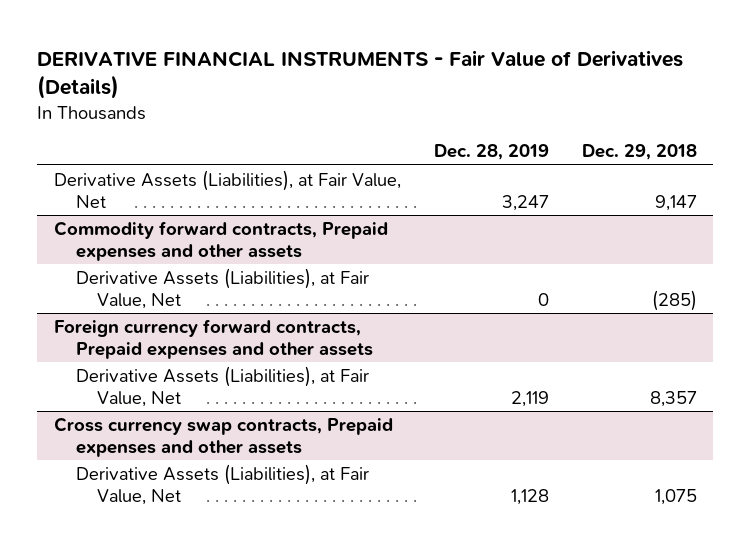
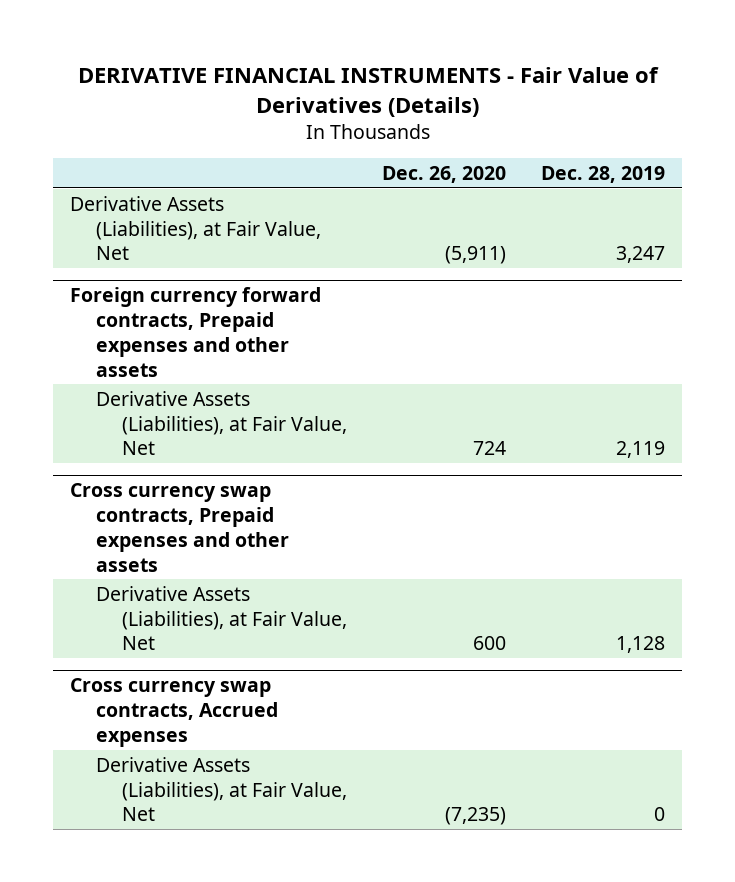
[581,144,697,161] Dec. 29, 2018 -> none
none -> [382,166,507,184] Dec. 26, 2020
[53,221,388,261] Commodity forward contracts, Prepaid expenses and other assets -> none
[75,268,369,309] Derivative Assets (Liabilities), at Fair Value, Net -> none
none -> [70,678,279,747] Cross currency swap contracts, Accrued expenses
none -> [96,756,348,822] Derivative Assets (Liabilities), at Fair Value, Net

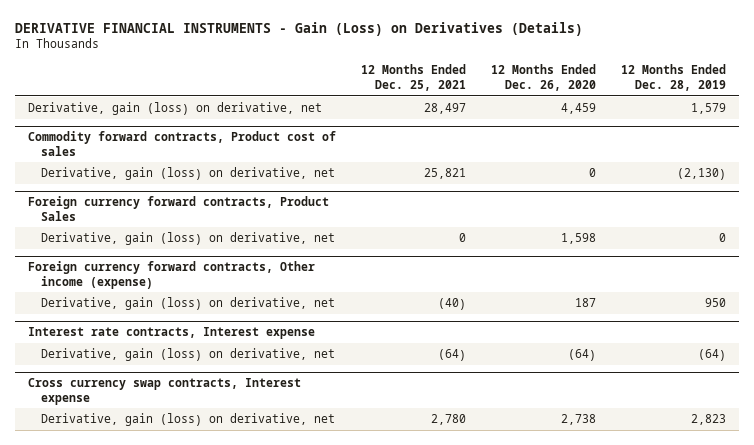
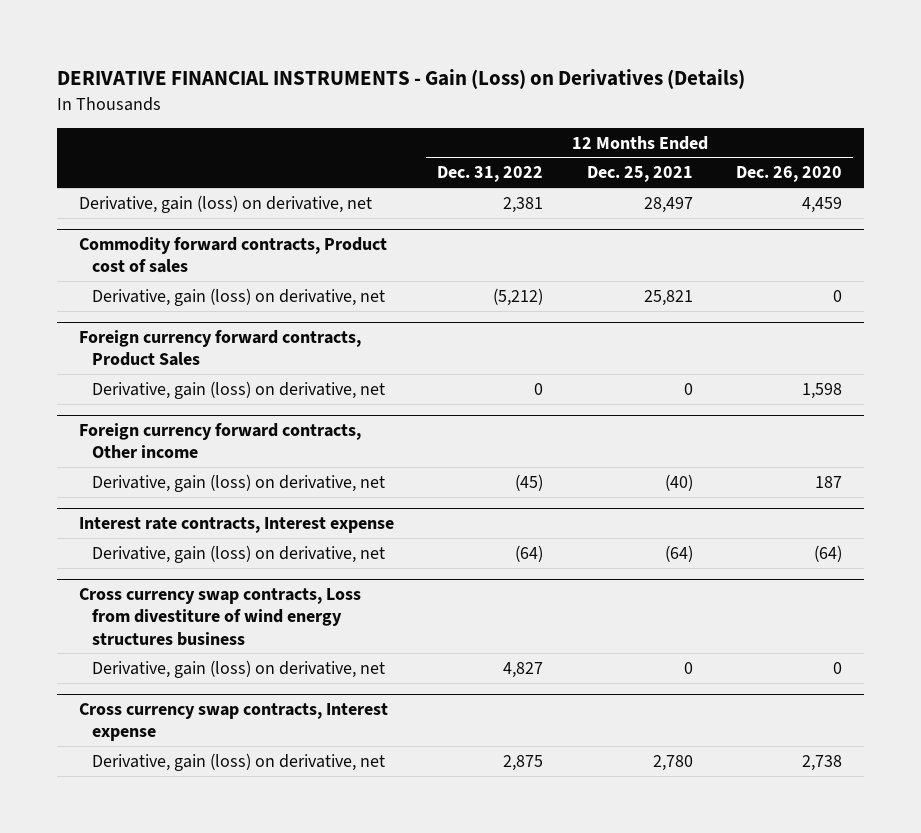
[621,64,727,91] 12 Months Ended Dec. 28, 2019 -> none
none -> [437,166,544,183] Dec. 31, 2022
[27,261,315,289] Foreign currency forward contracts, Other income (expense) -> [78,422,361,459] Foreign currency forward contracts, Other income
none -> [78,587,361,646] Cross currency swap contracts, Loss from divestiture of wind energy structures business
none -> [91,659,385,678] Derivative, gain (loss) on derivative, net

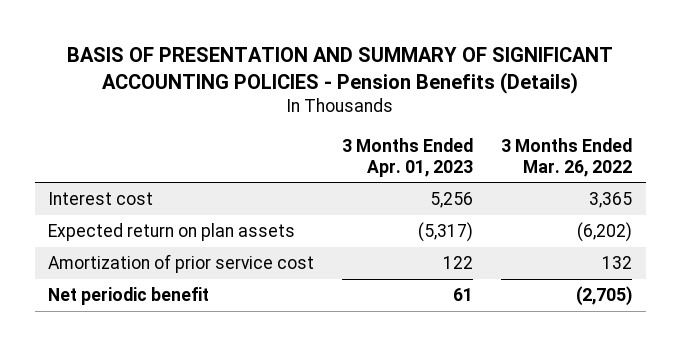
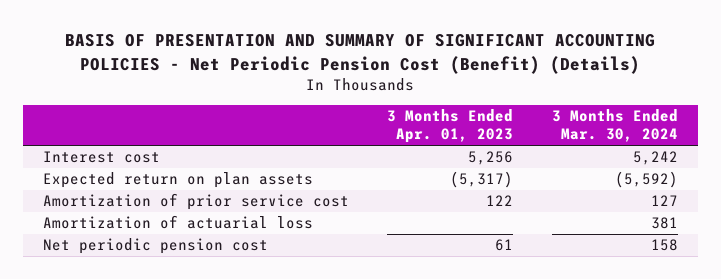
[67,46,614,94] BASIS OF PRESENTATION AND SUMMARY OF SIGNIFICANT ACCOUNTING POLICIES - Pension Benefits (Details) -> [65,34,656,74] BASIS OF PRESENTATION AND SUMMARY OF SIGNIFICANT ACCOUNTING POLICIES - Net Periodic Pension Cost (Benefit) (Details)
[500,137,632,177] 3 Months Ended Mar. 26, 2022 -> none
none -> [552,109,679,143] 3 Months Ended Mar. 30, 2024
none -> [42,215,313,230] Amortization of actuarial loss
[48,287,210,306] Net periodic benefit -> [42,238,268,255] Net periodic pension cost

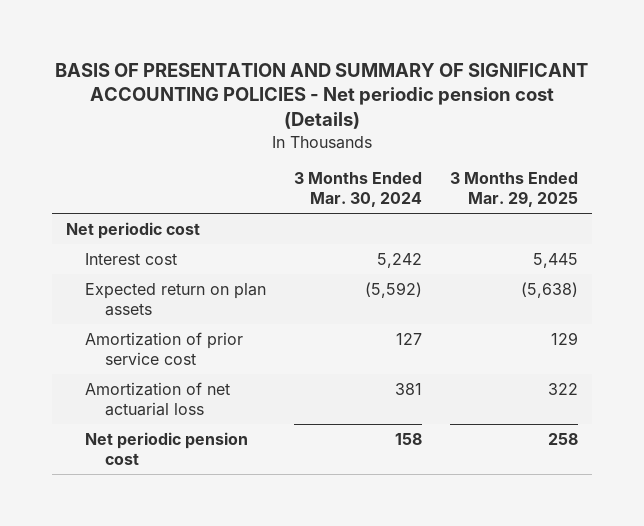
[65,34,656,74] BASIS OF PRESENTATION AND SUMMARY OF SIGNIFICANT ACCOUNTING POLICIES - Net Periodic Pension Cost (Benefit) (Details) -> [54,62,588,130] BASIS OF PRESENTATION AND SUMMARY OF SIGNIFICANT ACCOUNTING POLICIES - Net periodic pension cost (Details)
[387,109,514,144] 3 Months Ended Apr. 01, 2023 -> none
none -> [449,172,578,208] 3 Months Ended Mar. 29, 2025
none -> [65,221,200,239] Net periodic cost
[42,215,313,230] Amortization of actuarial loss -> [85,381,231,416] Amortization of net actuarial loss

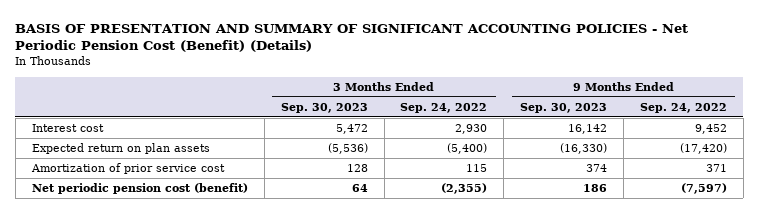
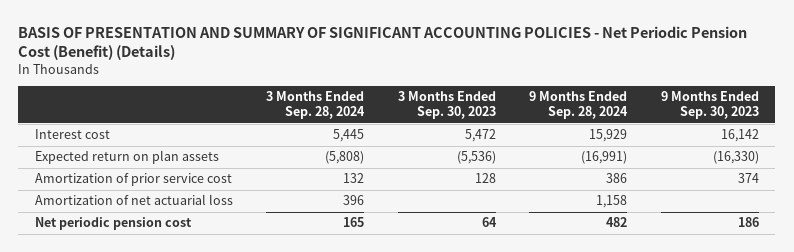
[400,102,488,113] Sep. 24, 2022 -> none
[640,102,728,113] Sep. 24, 2022 -> none
none -> [266,91,366,120] 3 Months Ended Sep. 28, 2024
none -> [529,91,629,120] 9 Months Ended Sep. 28, 2024
none -> [35,194,234,206] Amortization of net actuarial loss
[31,183,248,195] Net periodic pension cost (benefit) -> [35,217,193,231] Net periodic pension cost

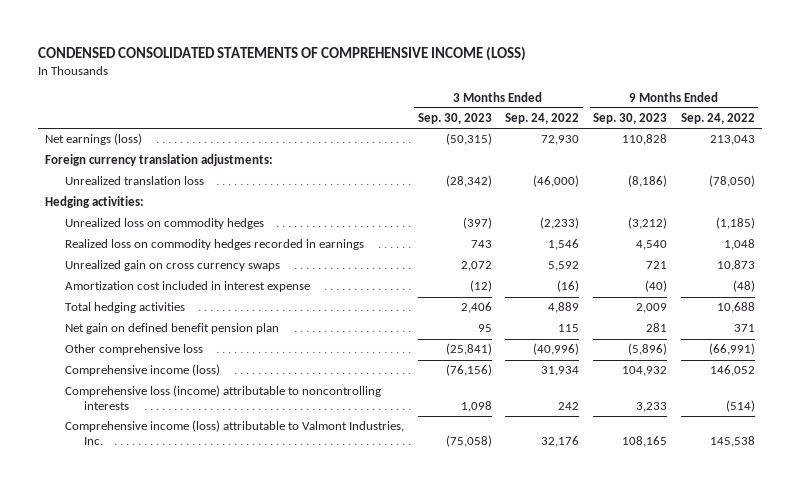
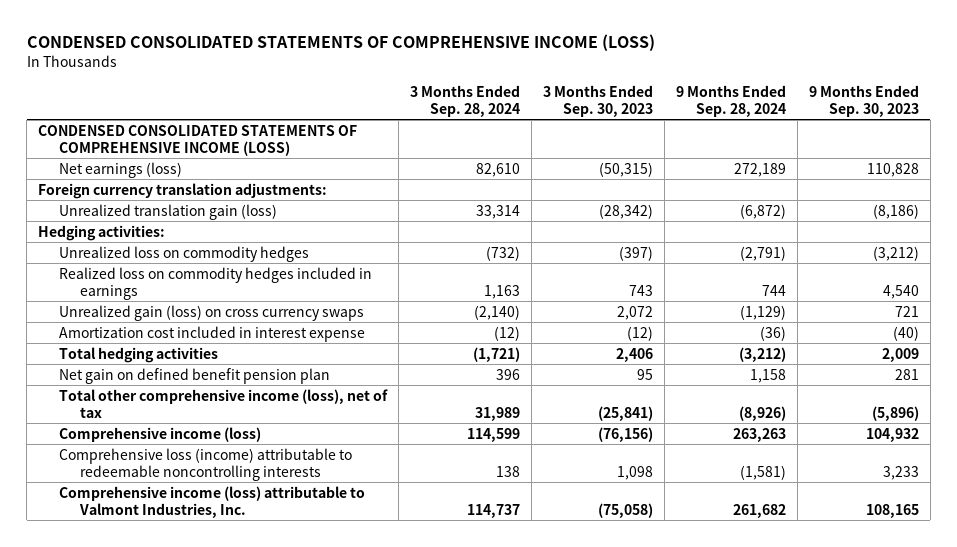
[505,113,580,125] Sep. 24, 2022 -> none
[680,113,755,125] Sep. 24, 2022 -> none
none -> [410,84,521,117] 3 Months Ended Sep. 28, 2024
none -> [675,84,786,117] 9 Months Ended Sep. 28, 2024
none -> [38,124,358,156] CONDENSED CONSOLIDATED STATEMENTS OF COMPREHENSIVE INCOME (LOSS)
[64,176,204,186] Unrealized translation loss -> [59,203,278,220] Unrealized translation gain (loss)
[64,239,364,251] Realized loss on commodity hedges recorded in earnings -> [59,266,373,300] Realized loss on commodity hedges included in earnings
[64,260,280,272] Unrealized gain on cross currency swaps -> [59,304,365,321] Unrealized gain (loss) on cross currency swaps
[64,344,203,356] Other comprehensive loss -> [59,388,389,418] Total other comprehensive income (loss), net of tax
[64,385,381,411] Comprehensive loss (income) attributable to noncontrolling interests -> [59,447,353,481] Comprehensive loss (income) attributable to redeemable noncontrolling interests

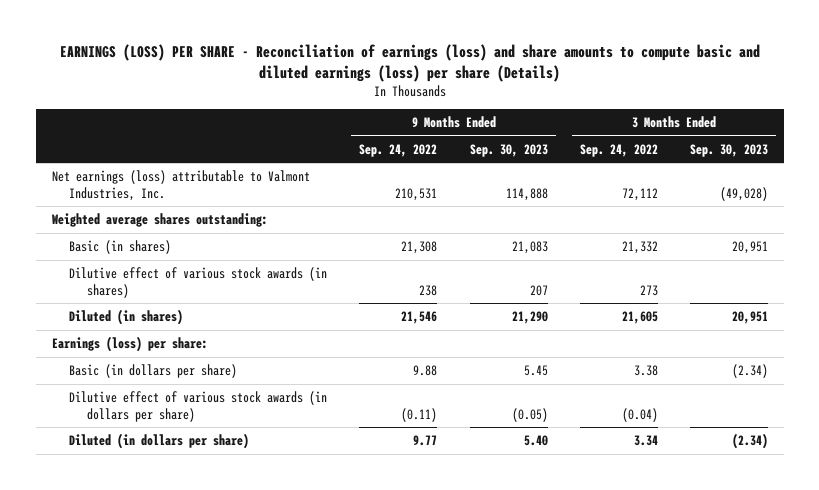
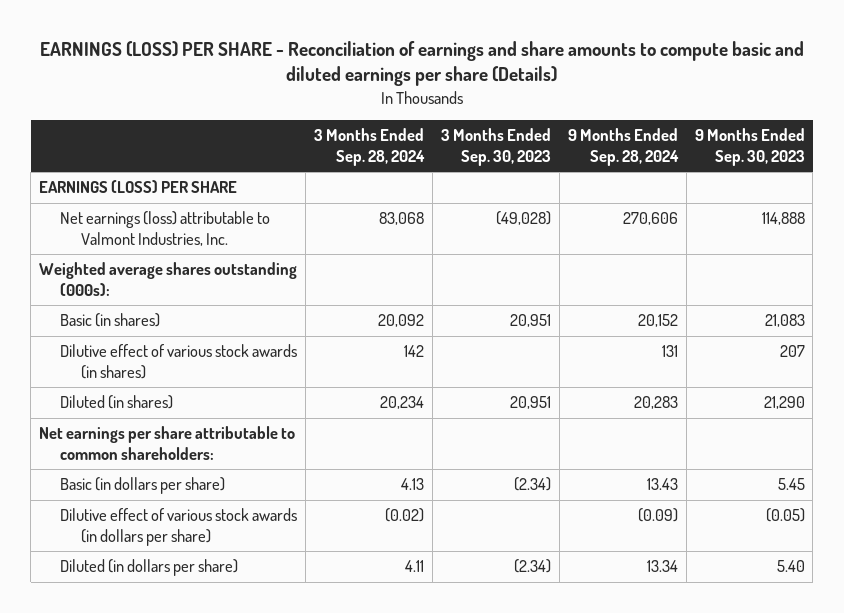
[59,43,760,82] EARNINGS (LOSS) PER SHARE - Reconciliation of earnings (loss) and share amounts to compute basic and diluted earnings (loss) per share (Details) -> [39,40,804,87] EARNINGS (LOSS) PER SHARE - Reconciliation of earnings and share amounts to compute basic and diluted earnings per share (Details)
[359,143,438,157] Sep. 24, 2022 -> none
[579,143,658,157] Sep. 24, 2022 -> none
none -> [313,128,425,166] 3 Months Ended Sep. 28, 2024
none -> [567,128,679,166] 9 Months Ended Sep. 28, 2024
none -> [38,180,237,194] EARNINGS (LOSS) PER SHARE
[51,213,268,228] Weighted average shares outstanding: -> [38,262,297,296] Weighted average shares outstanding (000s):
[51,336,208,353] Earnings (loss) per share: -> [38,426,295,460] Net earnings per share attributable to common shareholders:

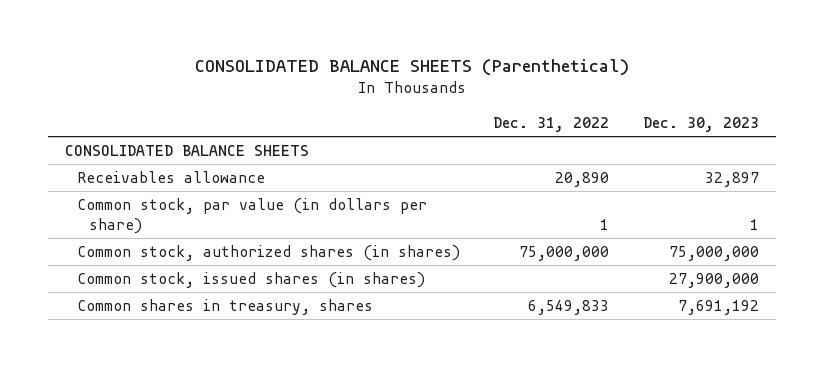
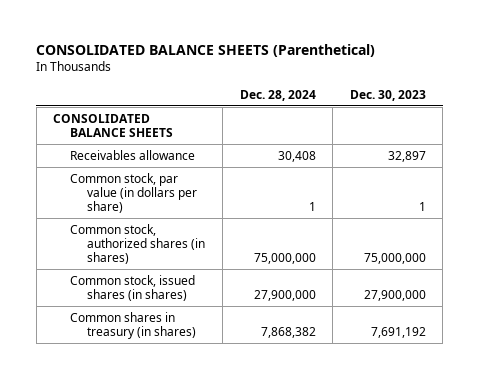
[493,116,610,132] Dec. 31, 2022 -> none
none -> [239,89,316,101] Dec. 28, 2024
[76,298,373,315] Common shares in treasury, shares -> [70,311,197,339] Common shares in treasury (in shares)

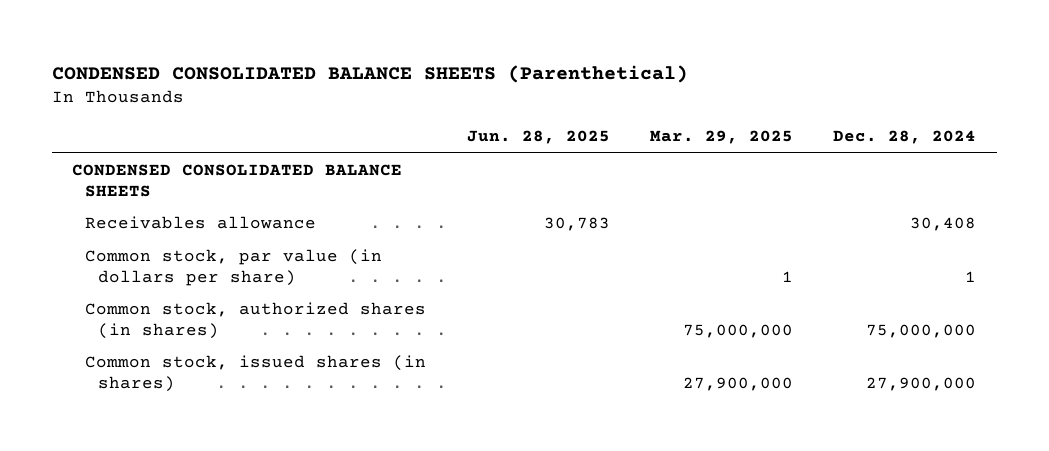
[36,43,376,57] CONSOLIDATED BALANCE SHEETS (Parenthetical) -> [52,65,689,84] CONDENSED CONSOLIDATED BALANCE SHEETS (Parenthetical)
[349,89,426,101] Dec. 30, 2023 -> none
none -> [466,130,610,145] Jun. 28, 2025
none -> [650,130,794,145] Mar. 29, 2025
[53,113,174,137] CONSOLIDATED BALANCE SHEETS -> [72,164,403,197] CONDENSED CONSOLIDATED BALANCE SHEETS
[70,311,197,339] Common shares in treasury (in shares) -> none

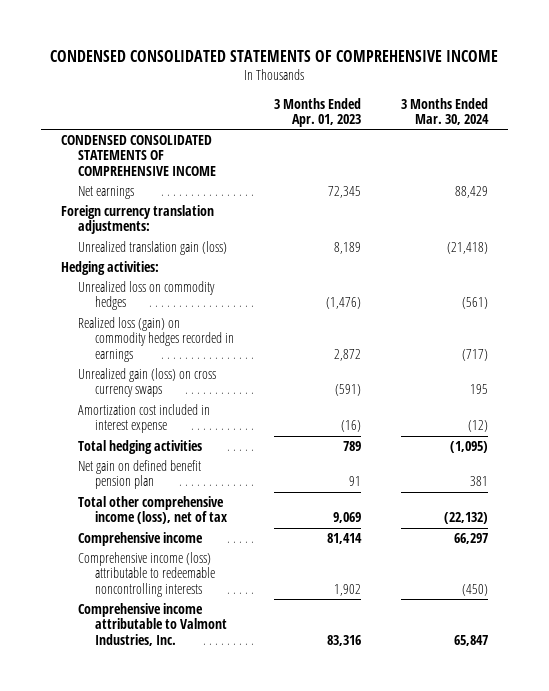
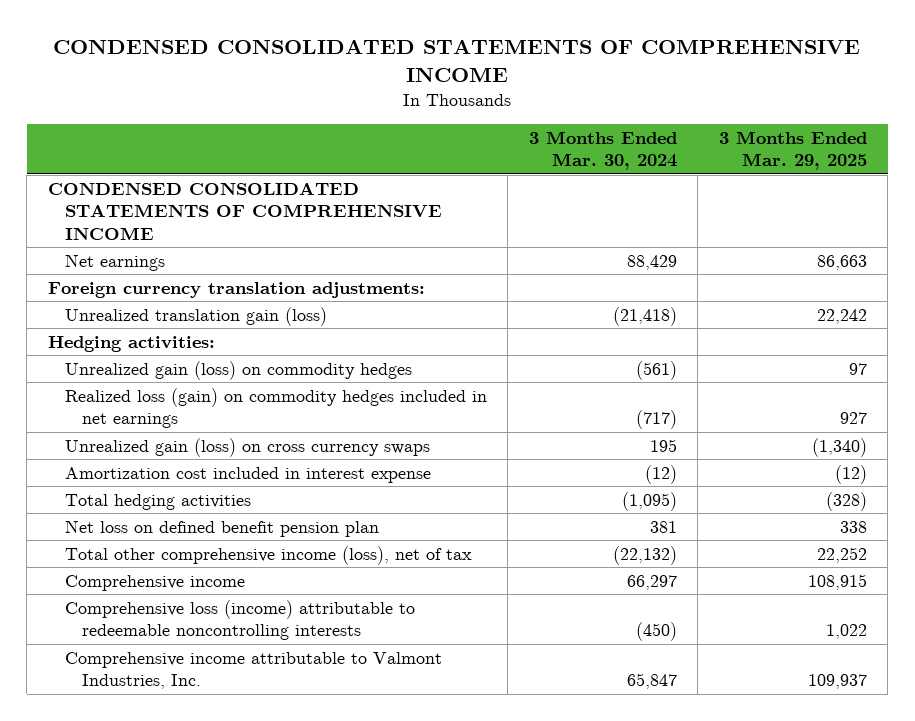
[273,97,361,128] 3 Months Ended Apr. 01, 2023 -> none
none -> [718,130,867,171] 3 Months Ended Mar. 29, 2025
[77,280,215,311] Unrealized loss on commodity hedges -> [65,360,413,380] Unrealized gain (loss) on commodity hedges
[77,316,234,362] Realized loss (gain) on commodity hedges recorded in earnings -> [65,387,488,429] Realized loss (gain) on commodity hedges included in net earnings
[77,459,201,490] Net gain on defined benefit pension plan -> [65,519,380,537] Net loss on defined benefit pension plan
[77,551,215,597] Comprehensive income (loss) attributable to redeemable noncontrolling interests -> [65,599,416,641] Comprehensive loss (income) attributable to redeemable noncontrolling interests

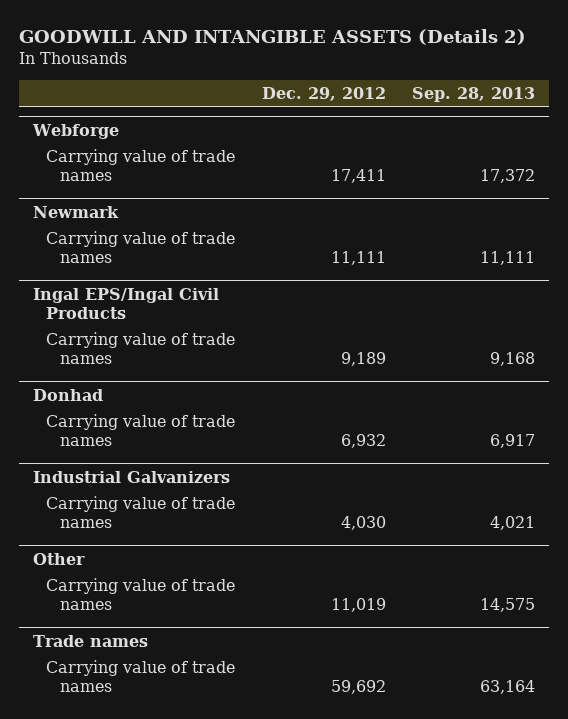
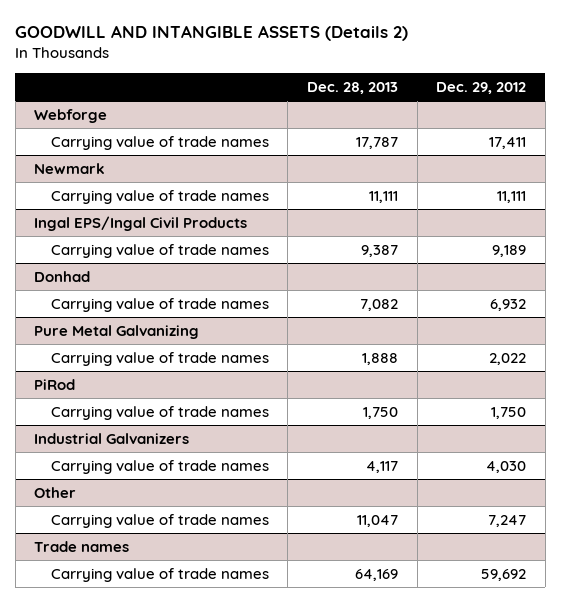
[412,86,536,102] Sep. 28, 2013 -> none
none -> [306,81,398,94] Dec. 28, 2013
none -> [34,324,200,339] Pure Metal Galvanizing
none -> [50,351,269,366] Carrying value of trade names
none -> [34,378,76,390] PiRod
none -> [50,405,269,420] Carrying value of trade names
[330,598,386,613] 11,019 -> [488,514,527,527] 7,247

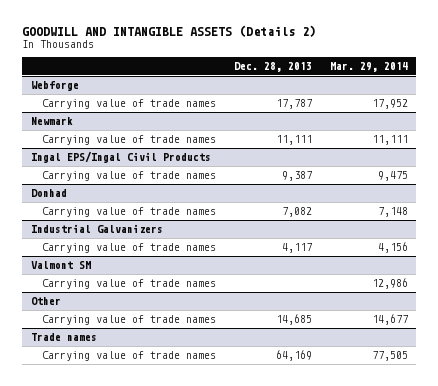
[436,81,527,94] Dec. 29, 2012 -> none
none -> [329,61,408,72] Mar. 29, 2014
[34,324,200,339] Pure Metal Galvanizing -> none
[50,351,269,366] Carrying value of trade names -> none
[34,378,76,390] PiRod -> none
[50,405,269,420] Carrying value of trade names -> none
none -> [30,261,91,270] Valmont SM
none -> [42,279,217,290] Carrying value of trade names
[356,514,398,527] 11,047 -> [275,314,312,326] 14,685

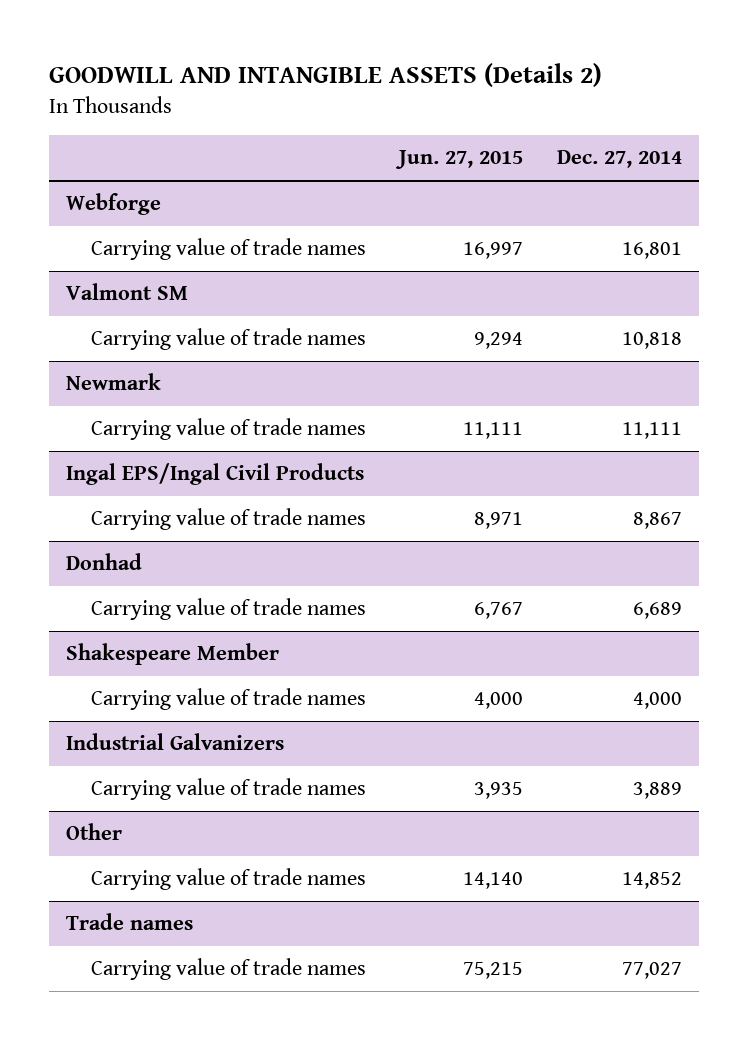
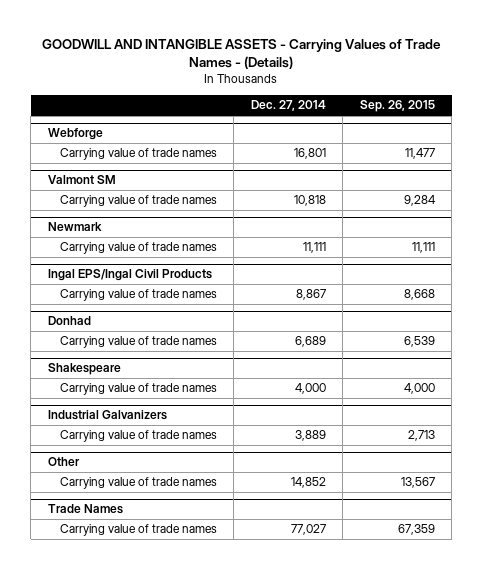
[49,63,603,88] GOODWILL AND INTANGIBLE ASSETS (Details 2) -> [42,38,442,70] GOODWILL AND INTANGIBLE ASSETS - Carrying Values of Trade Names - (Details)
[395,150,524,170] Jun. 27, 2015 -> none
none -> [359,100,435,113] Sep. 26, 2015
[65,643,279,666] Shakespeare Member -> [47,363,121,376] Shakespeare
[65,913,193,931] Trade names -> [47,504,123,515] Trade Names

